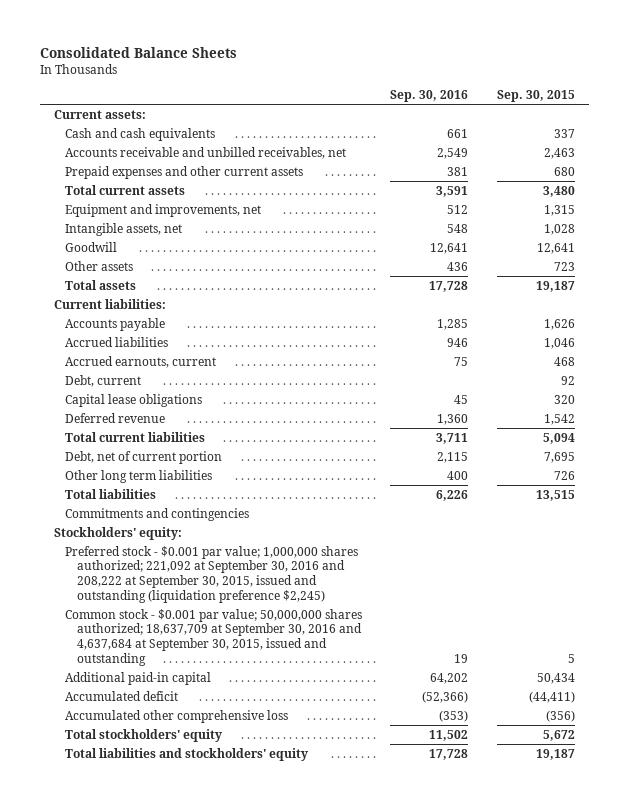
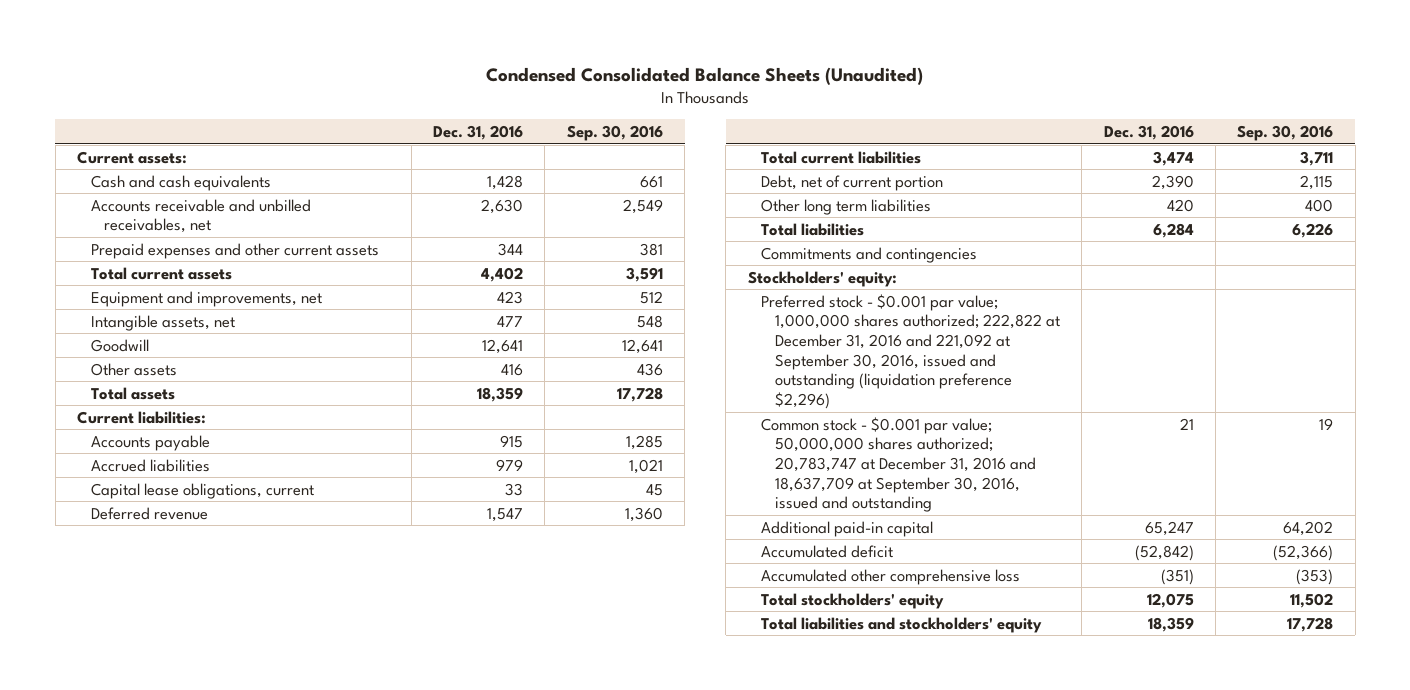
[39,46,237,58] Consolidated Balance Sheets -> [486,66,924,85] Condensed Consolidated Balance Sheets (Unaudited)
[496,90,575,103] Sep. 30, 2015 -> none
none -> [432,124,523,140] Dec. 31, 2016
[65,355,217,368] Accrued earnouts, current -> none
[65,374,142,387] Debt, current -> none
[447,337,469,347] 946 -> [628,458,663,474] 1,021
[65,393,203,407] Capital lease obligations -> [90,482,314,499] Capital lease obligations, current
[65,545,359,604] Preferred stock - $0.001 par value; 1,000,000 shares authorized; 221,092 at September 30, 2016 and 208,222 at September 30, 2015, issued and outstanding (liquidation preference $2,245) -> [761,293,1060,409] Preferred stock - $0.001 par value; 1,000,000 shares authorized; 222,822 at December 31, 2016 and 221,092 at September 30, 2016, issued and outstanding (liquidation preference $2,296)
[65,608,363,667] Common stock - $0.001 par value; 50,000,000 shares authorized; 18,637,709 at September 30, 2016 and 4,637,684 at September 30, 2015, issued and outstanding -> [761,416,1036,513] Common stock - $0.001 par value; 50,000,000 shares authorized; 20,783,747 at December 31, 2016 and 18,637,709 at September 30, 2016, issued and outstanding

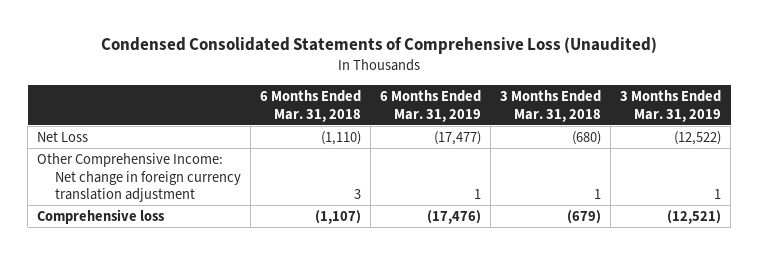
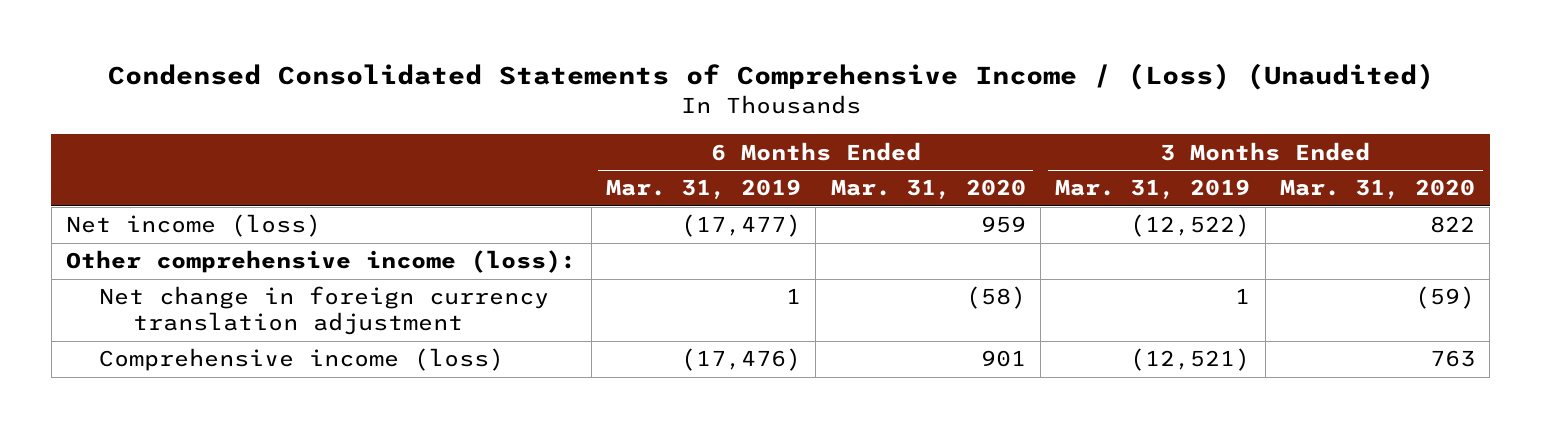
[101,37,658,55] Condensed Consolidated Statements of Comprehensive Loss (Unaudited) -> [107,63,1434,91] Condensed Consolidated Statements of Comprehensive Income / (Loss) (Unaudited)
[260,90,362,122] 6 Months Ended Mar. 31, 2018 -> none
[500,90,602,122] 3 Months Ended Mar. 31, 2018 -> none
none -> [830,179,1026,200] Mar. 31, 2020
none -> [1280,179,1476,200] Mar. 31, 2020
[37,131,89,143] Net Loss -> [66,214,322,238] Net income (loss)
none -> [66,250,577,274] Other comprehensive income (loss):
[37,153,242,203] Other Comprehensive Income: Net change in foreign currency translation adjustment -> [99,286,550,336] Net change in foreign currency translation adjustment
[37,209,166,225] Comprehensive loss -> [99,348,505,372] Comprehensive income (loss)

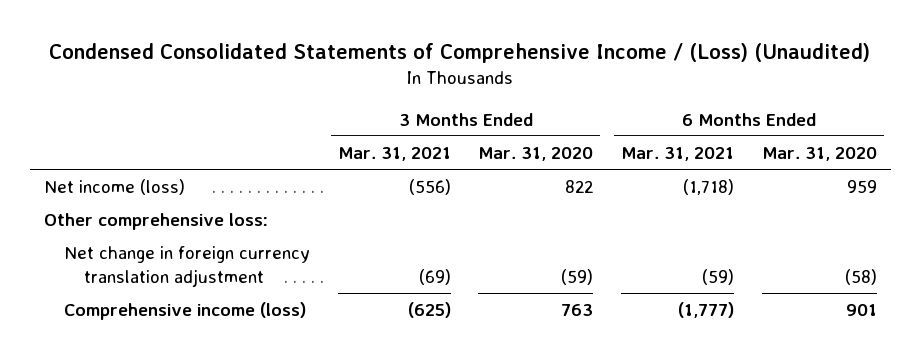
[605,179,801,200] Mar. 31, 2019 -> none
[1055,179,1251,200] Mar. 31, 2019 -> none
none -> [337,146,451,161] Mar. 31, 2021
none -> [621,146,735,161] Mar. 31, 2021
[66,250,577,274] Other comprehensive income (loss): -> [43,212,268,230] Other comprehensive loss:

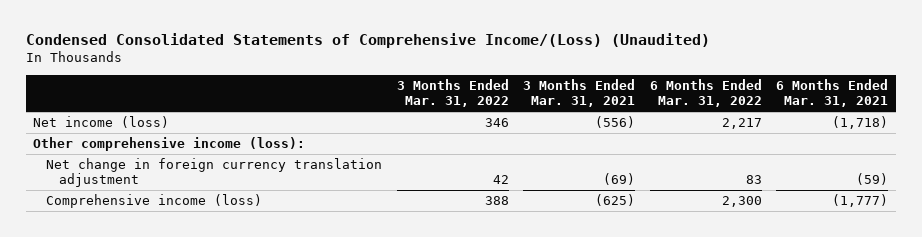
[49,42,871,63] Condensed Consolidated Statements of Comprehensive Income / (Loss) (Unaudited) -> [26,33,711,49] Condensed Consolidated Statements of Comprehensive Income/(Loss) (Unaudited)
[478,146,594,161] Mar. 31, 2020 -> none
[762,146,878,161] Mar. 31, 2020 -> none
none -> [396,78,509,107] 3 Months Ended Mar. 31, 2022
none -> [649,78,762,107] 6 Months Ended Mar. 31, 2022
[43,212,268,230] Other comprehensive loss: -> [33,137,306,152] Other comprehensive income (loss):

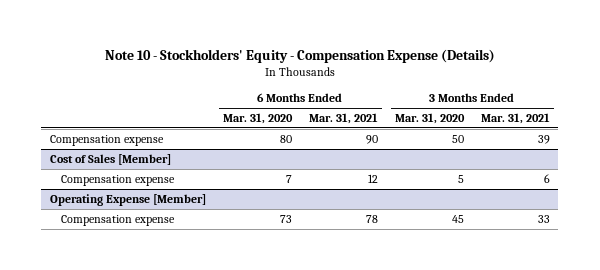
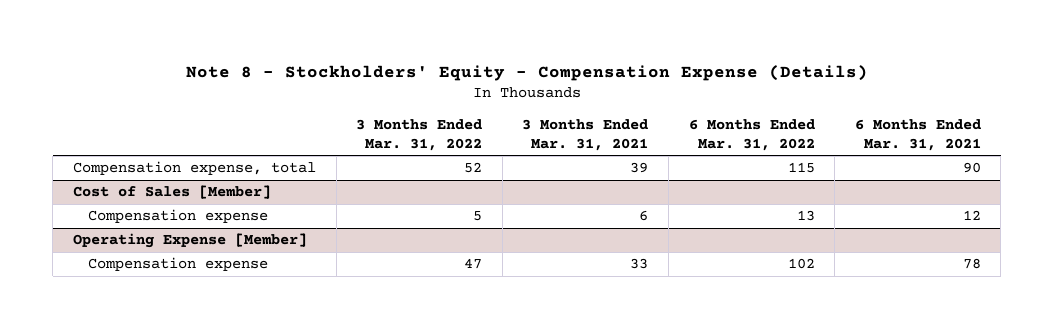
[104,49,495,64] Note 10 - Stockholders' Equity - Compensation Expense (Details) -> [185,64,868,81] Note 8 - Stockholders' Equity - Compensation Expense (Details)
[222,113,293,125] Mar. 31, 2020 -> none
[394,113,465,125] Mar. 31, 2020 -> none
none -> [356,119,483,151] 3 Months Ended Mar. 31, 2022
none -> [688,119,815,151] 6 Months Ended Mar. 31, 2022
[49,134,164,146] Compensation expense -> [72,161,316,176] Compensation expense, total

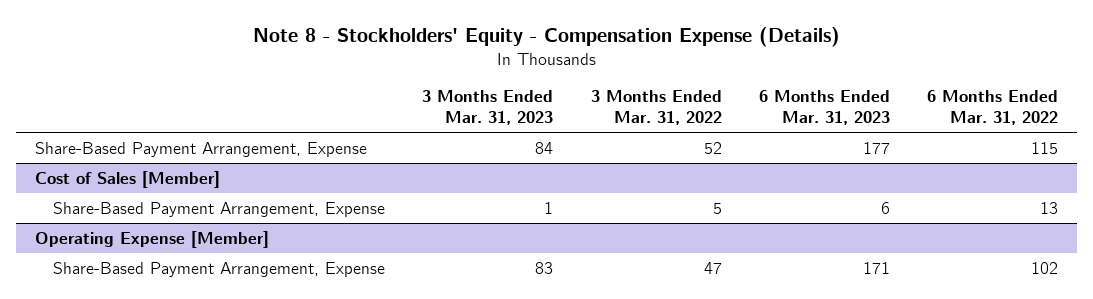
[522,119,649,151] 3 Months Ended Mar. 31, 2021 -> none
[854,119,981,151] 6 Months Ended Mar. 31, 2021 -> none
none -> [422,90,554,125] 3 Months Ended Mar. 31, 2023
none -> [758,90,890,125] 6 Months Ended Mar. 31, 2023
[72,161,316,176] Compensation expense, total -> [34,141,367,157] Share-Based Payment Arrangement, Expense
[88,209,269,224] Compensation expense -> [53,201,386,217] Share-Based Payment Arrangement, Expense
[88,257,269,272] Compensation expense -> [53,261,386,277] Share-Based Payment Arrangement, Expense

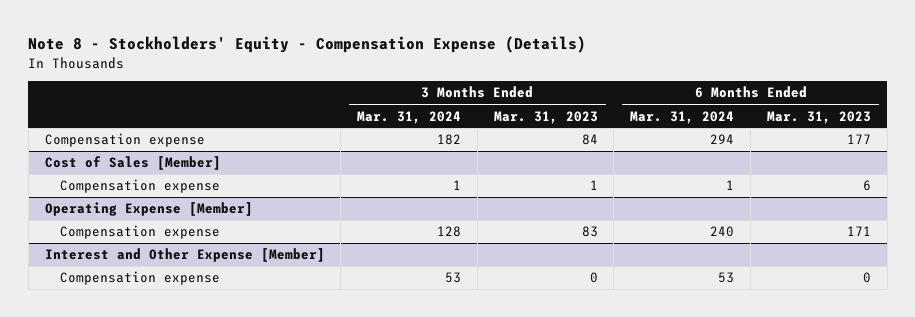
[590,90,722,125] 3 Months Ended Mar. 31, 2022 -> none
[927,90,1059,125] 6 Months Ended Mar. 31, 2022 -> none
none -> [357,110,462,124] Mar. 31, 2024
none -> [630,110,735,124] Mar. 31, 2024
[34,141,367,157] Share-Based Payment Arrangement, Expense -> [44,133,205,148] Compensation expense
[53,201,386,217] Share-Based Payment Arrangement, Expense -> [60,179,221,194] Compensation expense
[53,261,386,277] Share-Based Payment Arrangement, Expense -> [60,225,221,240] Compensation expense
none -> [44,248,325,263] Interest and Other Expense [Member]
none -> [60,271,221,286] Compensation expense

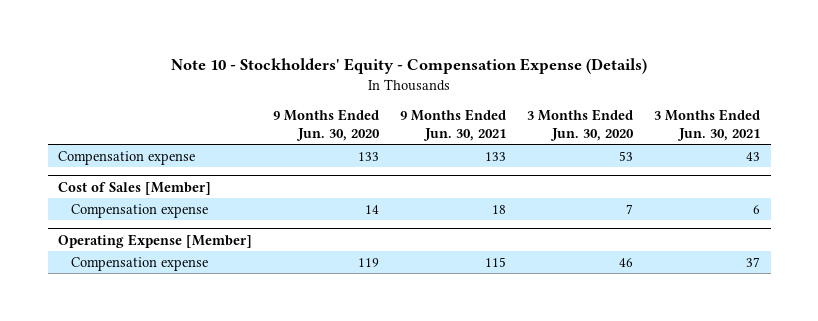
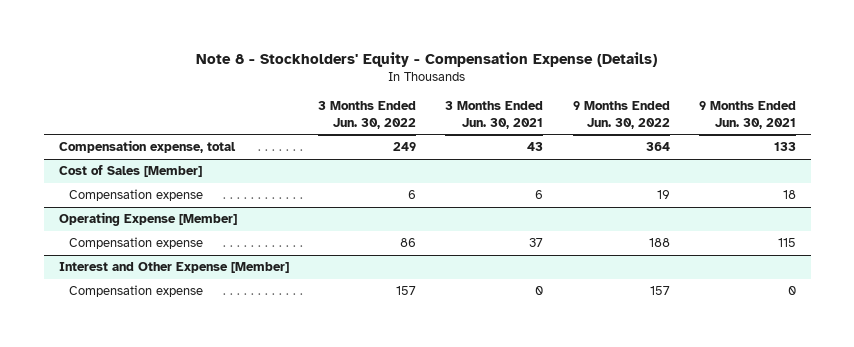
[171,58,648,75] Note 10 - Stockholders' Equity - Compensation Expense (Details) -> [196,51,658,67] Note 8 - Stockholders' Equity - Compensation Expense (Details)
[273,109,381,141] 9 Months Ended Jun. 30, 2020 -> none
[527,109,635,141] 3 Months Ended Jun. 30, 2020 -> none
none -> [317,101,416,129] 3 Months Ended Jun. 30, 2022
none -> [572,101,670,129] 9 Months Ended Jun. 30, 2022
[58,150,196,165] Compensation expense -> [58,140,236,154] Compensation expense, total
none -> [58,262,289,274] Interest and Other Expense [Member]
none -> [69,285,204,298] Compensation expense

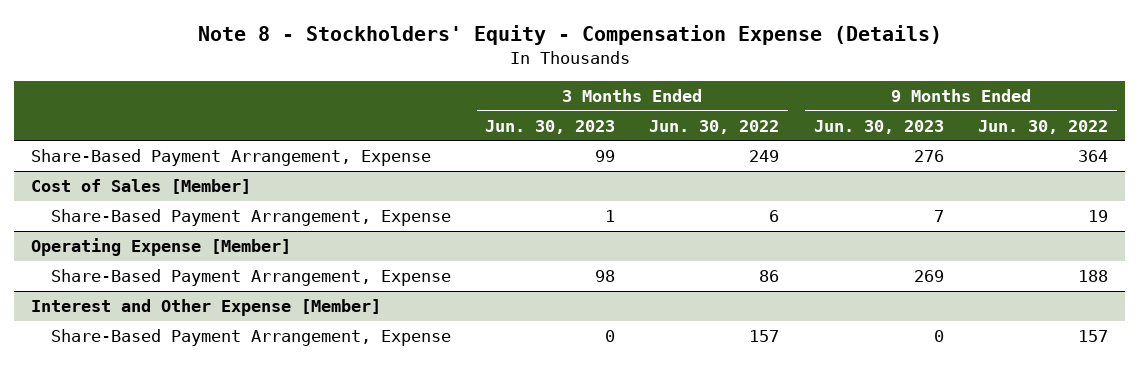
[445,101,544,129] 3 Months Ended Jun. 30, 2021 -> none
[698,101,796,129] 9 Months Ended Jun. 30, 2021 -> none
none -> [485,119,616,134] Jun. 30, 2023
none -> [813,119,944,134] Jun. 30, 2023
[58,140,236,154] Compensation expense, total -> [31,149,432,167] Share-Based Payment Arrangement, Expense
[69,189,204,202] Compensation expense -> [50,209,451,227] Share-Based Payment Arrangement, Expense
[69,237,204,250] Compensation expense -> [50,269,451,287] Share-Based Payment Arrangement, Expense
[69,285,204,298] Compensation expense -> [50,329,451,347] Share-Based Payment Arrangement, Expense

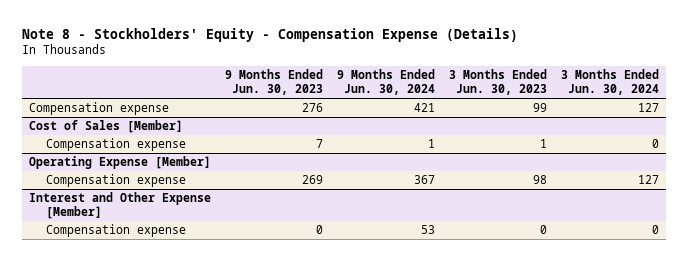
[649,119,780,134] Jun. 30, 2022 -> none
[978,119,1109,134] Jun. 30, 2022 -> none
none -> [336,68,435,96] 9 Months Ended Jun. 30, 2024
none -> [561,68,660,96] 3 Months Ended Jun. 30, 2024
[31,149,432,167] Share-Based Payment Arrangement, Expense -> [28,102,169,116] Compensation expense
[50,209,451,227] Share-Based Payment Arrangement, Expense -> [46,138,187,152] Compensation expense
[50,269,451,287] Share-Based Payment Arrangement, Expense -> [46,174,187,188] Compensation expense
[50,329,451,347] Share-Based Payment Arrangement, Expense -> [46,224,187,238] Compensation expense

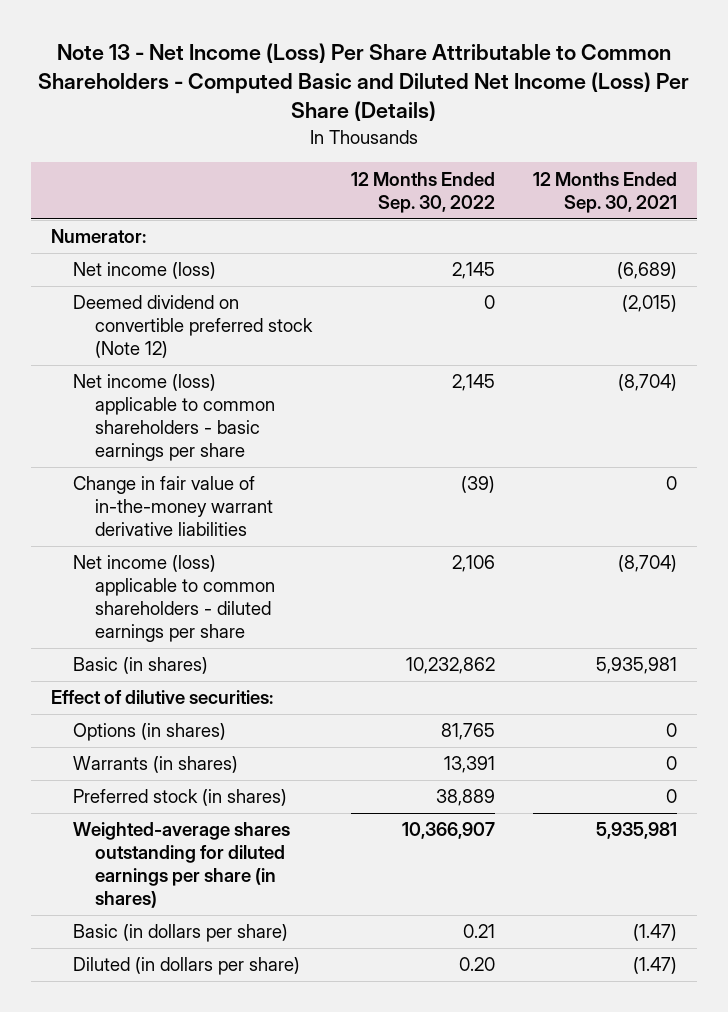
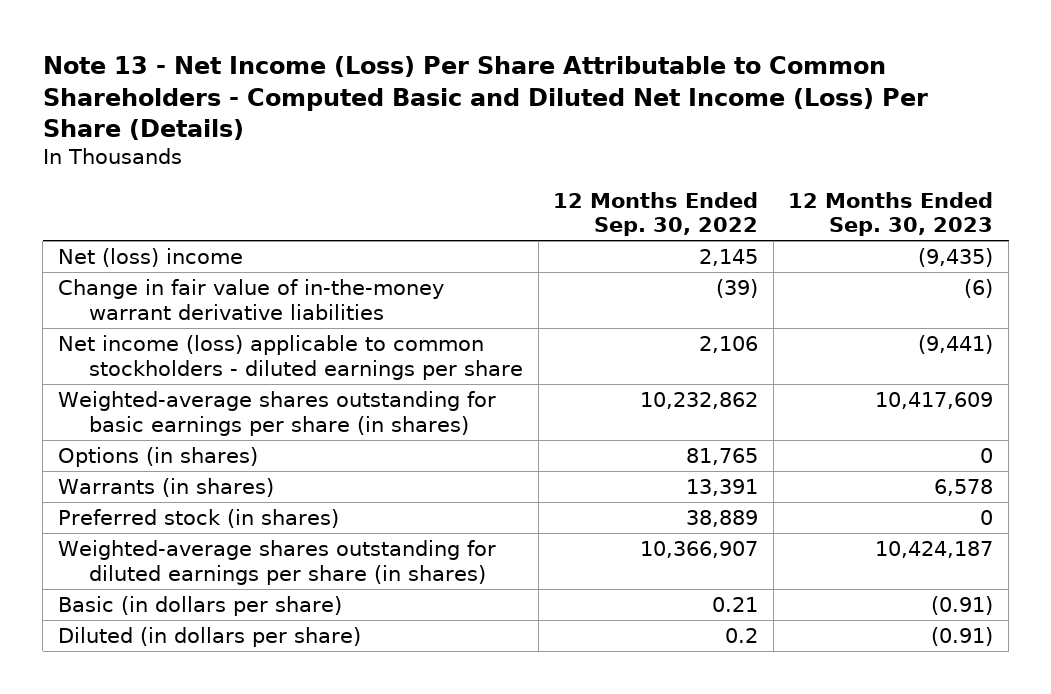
[533,171,678,213] 12 Months Ended Sep. 30, 2021 -> none
none -> [788,191,994,237] 12 Months Ended Sep. 30, 2023
[50,229,146,244] Numerator: -> none
[72,295,313,359] Deemed dividend on convertible preferred stock (Note 12) -> none
[72,374,275,462] Net income (loss) applicable to common shareholders - basic earnings per share -> none
[72,262,216,280] Net income (loss) -> [57,247,243,267] Net (loss) income
[50,690,273,705] Effect of dilutive securities: -> none
[72,555,275,643] Net income (loss) applicable to common shareholders - diluted earnings per share -> [57,334,523,380] Net income (loss) applicable to common stockholders - diluted earnings per share
[72,657,208,675] Basic (in shares) -> [57,390,496,436] Weighted-average shares outstanding for basic earnings per share (in shares)
[458,957,495,972] 0.20 -> [725,627,759,643] 0.2

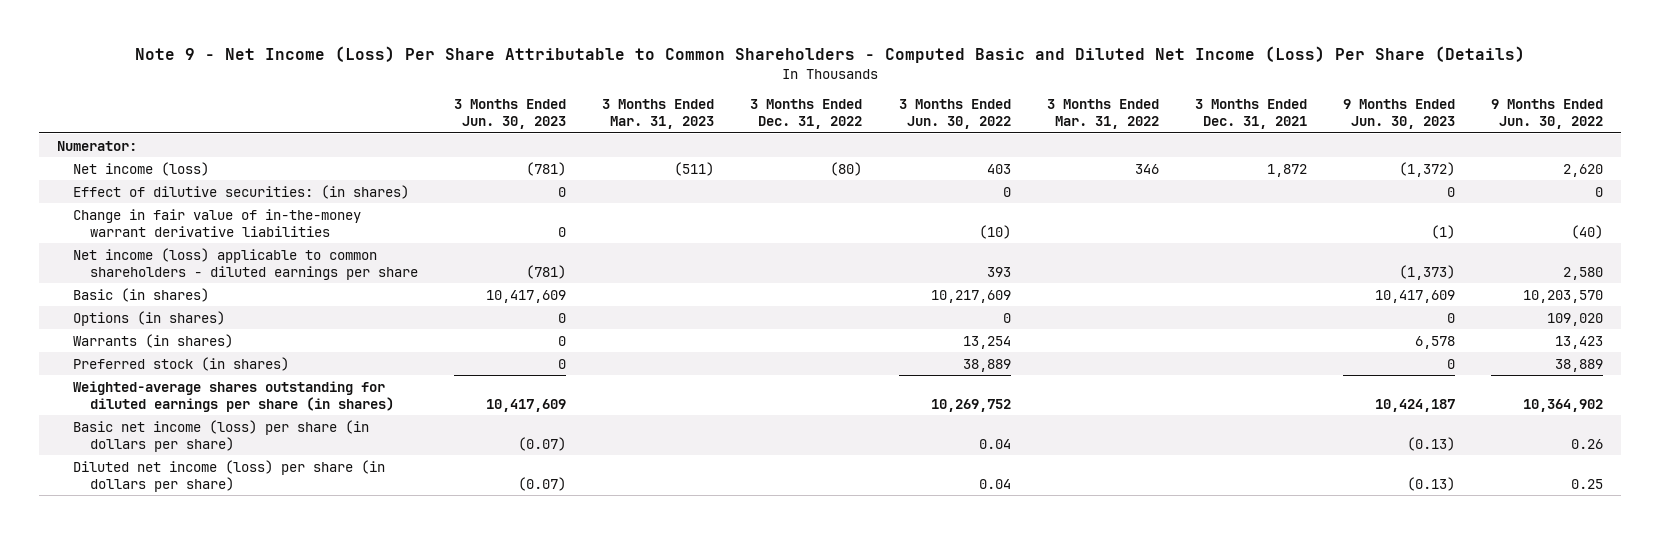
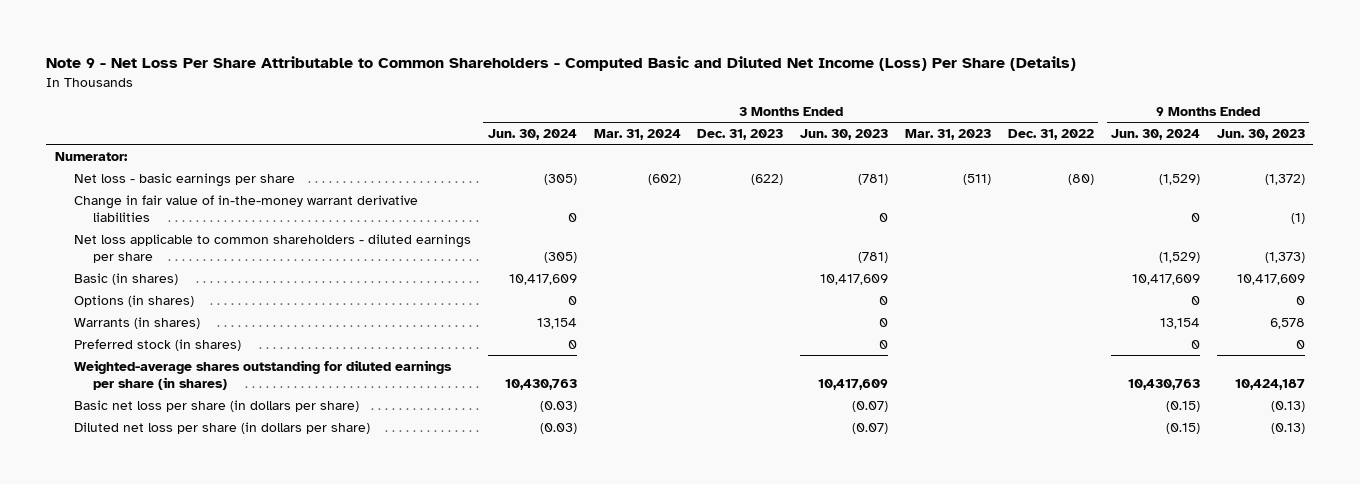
[134,46,1525,64] Note 9 - Net Income (Loss) Per Share Attributable to Common Shareholders - Computed Basic and Diluted Net Income (Loss) Per Share (Details) -> [46,55,1077,71] Note 9 - Net Loss Per Share Attributable to Common Shareholders - Computed Basic and Diluted Net Income (Loss) Per Share (Details)
[898,99,1011,130] 3 Months Ended Jun. 30, 2022 -> none
[1046,99,1159,130] 3 Months Ended Mar. 31, 2022 -> none
[1194,99,1307,130] 3 Months Ended Dec. 31, 2021 -> none
[1490,99,1603,130] 9 Months Ended Jun. 30, 2022 -> none
none -> [487,129,577,141] Jun. 30, 2024
none -> [593,129,681,141] Mar. 31, 2024
none -> [697,129,784,141] Dec. 31, 2023
none -> [1110,129,1200,141] Jun. 30, 2024
[73,184,410,199] Effect of dilutive securities: (in shares) -> none
[73,161,210,176] Net income (loss) -> [73,172,295,187] Net loss - basic earnings per share
[73,247,419,280] Net income (loss) applicable to common shareholders - diluted earnings per share -> [73,233,471,263] Net loss applicable to common shareholders - diluted earnings per share
[73,419,370,452] Basic net income (loss) per share (in dollars per share) -> [73,399,359,412] Basic net loss per share (in dollars per share)
[73,459,386,492] Diluted net income (loss) per share (in dollars per share) -> [73,421,370,434] Diluted net loss per share (in dollars per share)

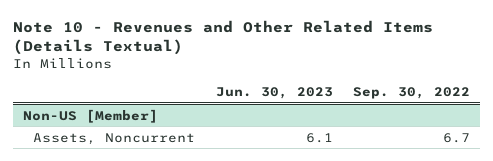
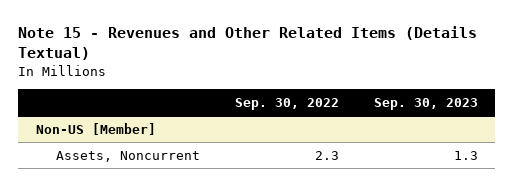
[12,19,433,56] Note 10 - Revenues and Other Related Items (Details Textual) -> [18,26,478,61] Note 15 - Revenues and Other Related Items (Details Textual)
[215,86,333,99] Jun. 30, 2023 -> none
none -> [373,97,478,110] Sep. 30, 2023
[443,132,471,143] 6.7 -> [314,150,339,160] 2.3

